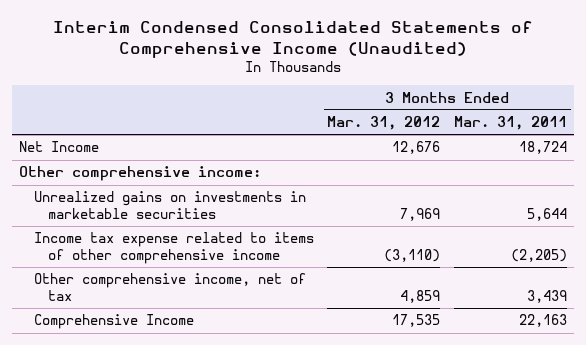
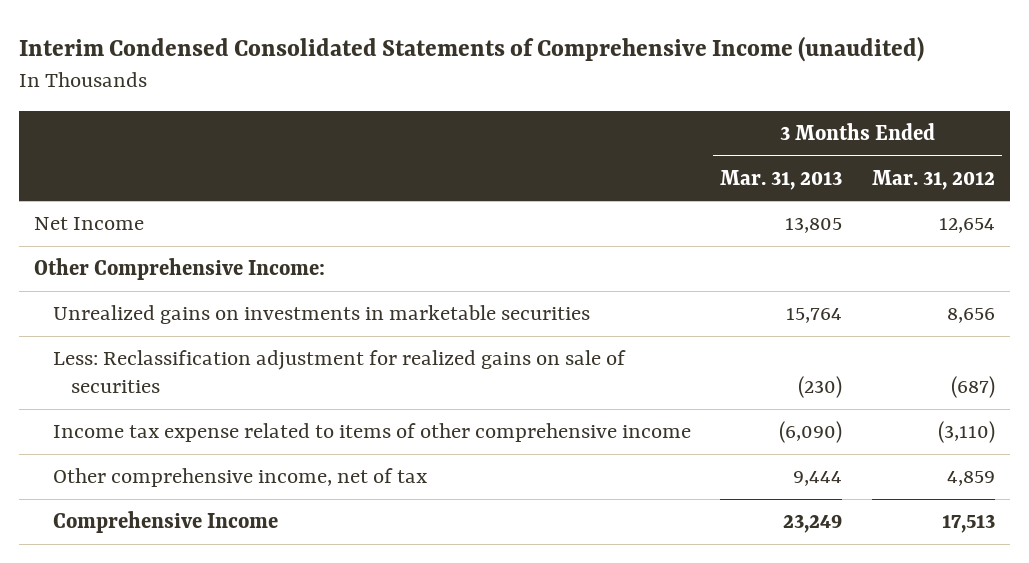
[53,21,534,58] Interim Condensed Consolidated Statements of Comprehensive Income (Unaudited) -> [19,35,925,62] Interim Condensed Consolidated Statements of Comprehensive Income (unaudited)
[454,116,568,131] Mar. 31, 2011 -> none
none -> [720,169,843,190] Mar. 31, 2013
[392,141,441,155] 12,676 -> [939,218,996,234] 12,654
[19,166,262,182] Other comprehensive income: -> [34,258,326,281] Other Comprehensive Income:
[400,207,441,221] 7,969 -> [947,308,996,324] 8,656
none -> [52,350,626,394] Less: Reclassification adjustment for realized gains on sale of securities
[392,314,441,328] 17,535 -> [942,514,996,534] 17,513

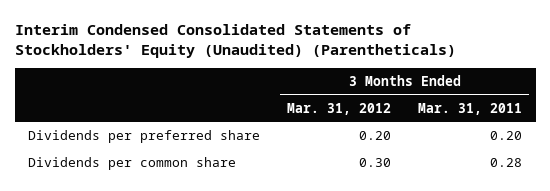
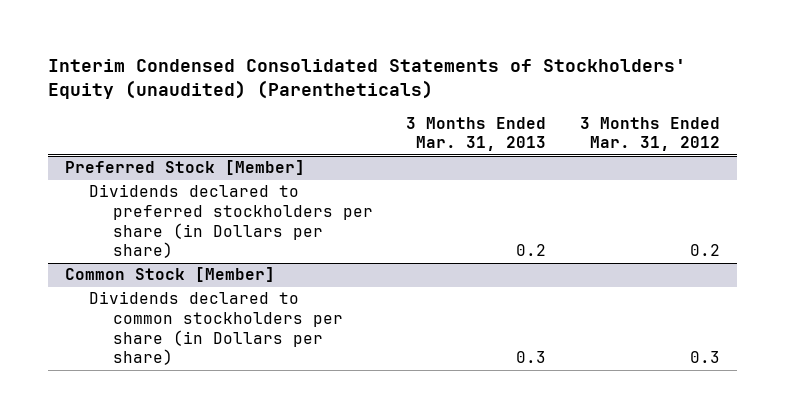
[14,23,456,58] Interim Condensed Consolidated Statements of Stockholders' Equity (Unaudited) (Parentheticals) -> [48,59,687,99] Interim Condensed Consolidated Statements of Stockholders' Equity (unaudited) (Parentheticals)
[418,102,523,115] Mar. 31, 2011 -> none
none -> [406,116,547,152] 3 Months Ended Mar. 31, 2013
none -> [64,160,305,176] Preferred Stock [Member]
[28,130,261,144] Dividends per preferred share -> [88,184,373,259] Dividends declared to preferred stockholders per share (in Dollars per share)
[359,131,392,141] 0.20 -> [689,244,720,257] 0.2
none -> [64,267,275,283] Common Stock [Member]
[28,157,237,171] Dividends per common share -> [88,291,343,366] Dividends declared to common stockholders per share (in Dollars per share)
[359,158,392,168] 0.30 -> [689,351,720,364] 0.3

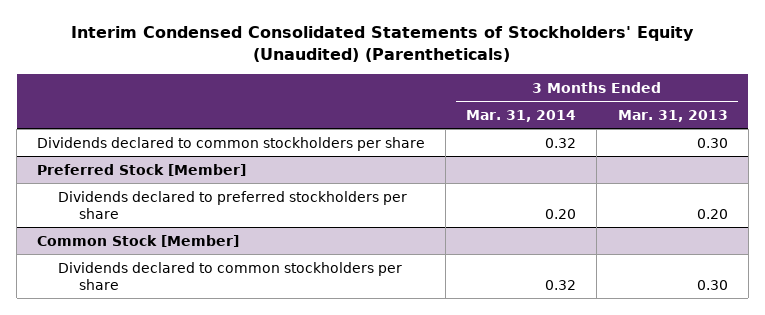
[48,59,687,99] Interim Condensed Consolidated Statements of Stockholders' Equity (unaudited) (Parentheticals) -> [71,26,695,63] Interim Condensed Consolidated Statements of Stockholders' Equity (Unaudited) (Parentheticals)
[579,116,720,152] 3 Months Ended Mar. 31, 2012 -> none
none -> [466,109,577,122] Mar. 31, 2014
none -> [37,136,426,151] Dividends declared to common stockholders per share
[88,184,373,259] Dividends declared to preferred stockholders per share (in Dollars per share) -> [58,190,408,220] Dividends declared to preferred stockholders per share
[516,244,547,257] 0.2 -> [696,209,728,220] 0.20
[88,291,343,366] Dividends declared to common stockholders per share (in Dollars per share) -> [58,261,403,291] Dividends declared to common stockholders per share
[516,351,547,364] 0.3 -> [696,280,728,291] 0.30

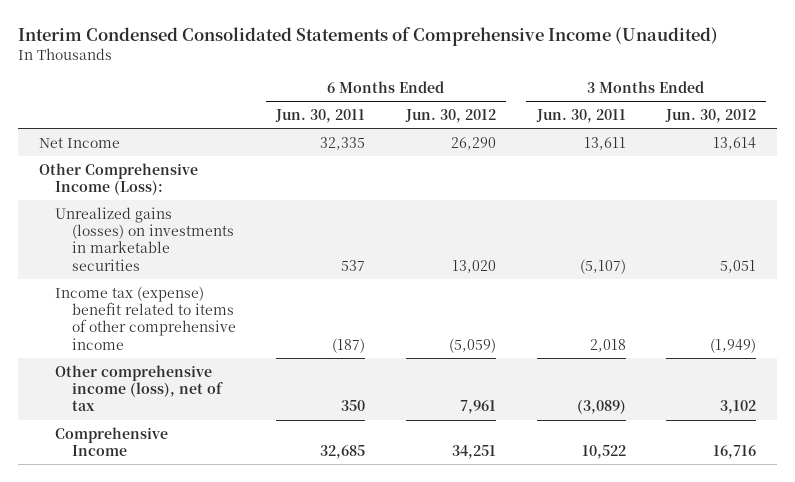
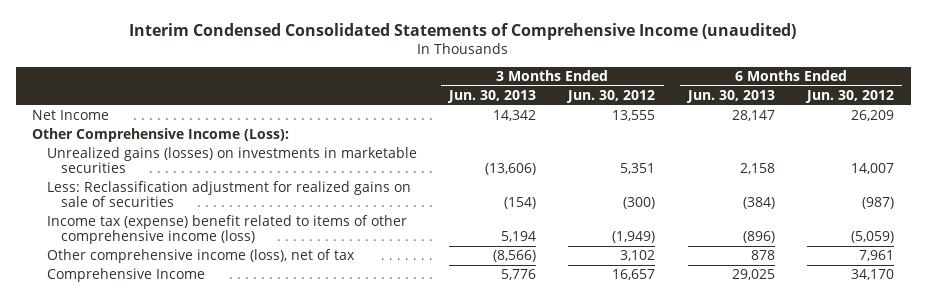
[18,26,719,46] Interim Condensed Consolidated Statements of Comprehensive Income (Unaudited) -> [129,23,797,41] Interim Condensed Consolidated Statements of Comprehensive Income (unaudited)
[275,108,366,123] Jun. 30, 2011 -> none
[535,108,626,123] Jun. 30, 2011 -> none
none -> [446,89,536,103] Jun. 30, 2013
none -> [685,89,775,103] Jun. 30, 2013
[450,136,496,150] 26,290 -> [851,110,895,122] 26,209
[713,136,757,150] 13,614 -> [612,110,656,122] 13,555
[451,259,496,273] 13,020 -> [851,163,895,175] 14,007
[720,259,757,273] 5,051 -> [620,163,656,175] 5,351
none -> [46,181,411,208] Less: Reclassification adjustment for realized gains on sale of securities
[55,285,236,350] Income tax (expense) benefit related to items of other comprehensive income -> [46,215,407,245] Income tax (expense) benefit related to items of other comprehensive income (loss)
[451,445,496,460] 34,251 -> [851,269,895,281] 34,170
[713,445,757,460] 16,716 -> [612,269,656,281] 16,657

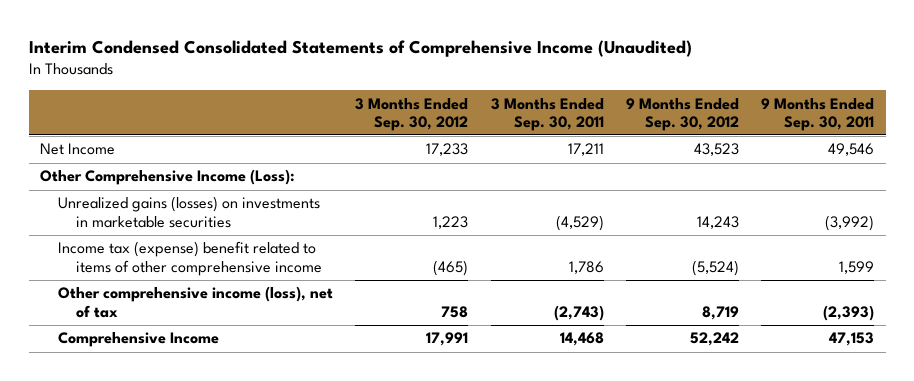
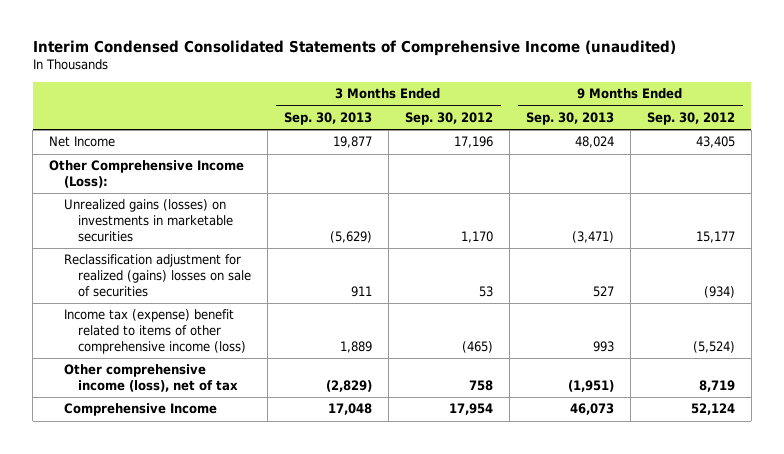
[28,39,692,57] Interim Condensed Consolidated Statements of Comprehensive Income (Unaudited) -> [32,40,676,57] Interim Condensed Consolidated Statements of Comprehensive Income (unaudited)
[490,97,604,131] 3 Months Ended Sep. 30, 2011 -> none
[761,97,875,131] 9 Months Ended Sep. 30, 2011 -> none
none -> [283,111,372,125] Sep. 30, 2013
none -> [525,111,614,125] Sep. 30, 2013
[426,143,469,157] 17,233 -> [453,136,493,149] 17,196
[693,143,739,157] 43,523 -> [695,136,735,149] 43,405
[433,215,469,229] 1,223 -> [460,230,493,243] 1,170
[696,215,739,229] 14,243 -> [695,230,735,243] 15,177
none -> [63,254,251,297] Reclassification adjustment for realized (gains) losses on sale of securities
[57,241,322,276] Income tax (expense) benefit related to items of other comprehensive income -> [63,309,246,354] Income tax (expense) benefit related to items of other comprehensive income (loss)
[426,332,469,347] 17,991 -> [448,403,493,416] 17,954
[689,332,739,347] 52,242 -> [690,403,735,416] 52,124

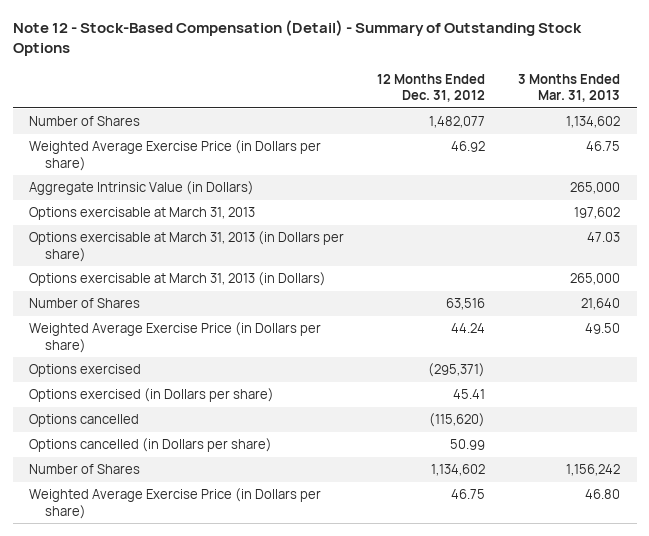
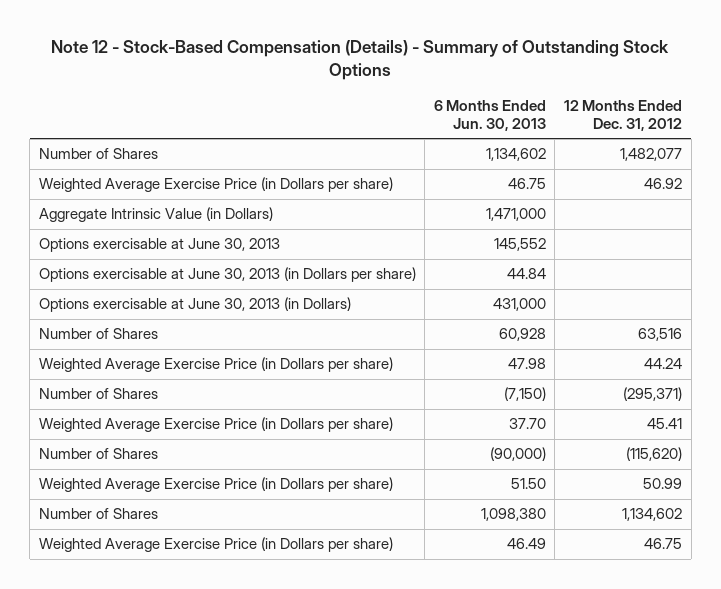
[12,19,582,57] Note 12 - Stock-Based Compensation (Detail) - Summary of Outstanding Stock Options -> [51,39,670,80] Note 12 - Stock-Based Compensation (Details) - Summary of Outstanding Stock Options
[518,73,621,102] 3 Months Ended Mar. 31, 2013 -> none
none -> [433,99,546,131] 6 Months Ended Jun. 30, 2013
[29,207,256,221] Options exercisable at March 31, 2013 -> [38,238,280,253] Options exercisable at June 30, 2013
[29,231,345,262] Options exercisable at March 31, 2013 (in Dollars per share) -> [38,267,416,283] Options exercisable at June 30, 2013 (in Dollars per share)
[29,272,327,287] Options exercisable at March 31, 2013 (in Dollars) -> [38,297,351,313] Options exercisable at June 30, 2013 (in Dollars)
[29,364,142,378] Options exercised -> [38,388,158,400] Number of Shares
[29,388,275,403] Options exercised (in Dollars per share) -> [38,417,393,433] Weighted Average Exercise Price (in Dollars per share)
[29,414,140,428] Options cancelled -> [38,448,158,460] Number of Shares
[29,438,273,453] Options cancelled (in Dollars per share) -> [38,477,393,493] Weighted Average Exercise Price (in Dollars per share)

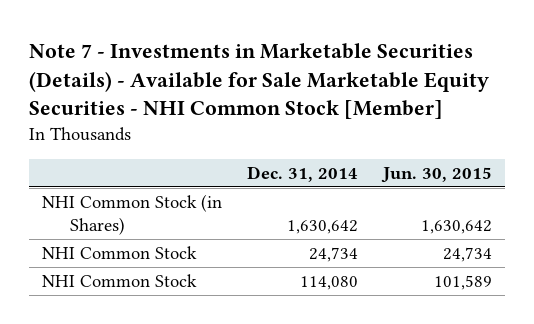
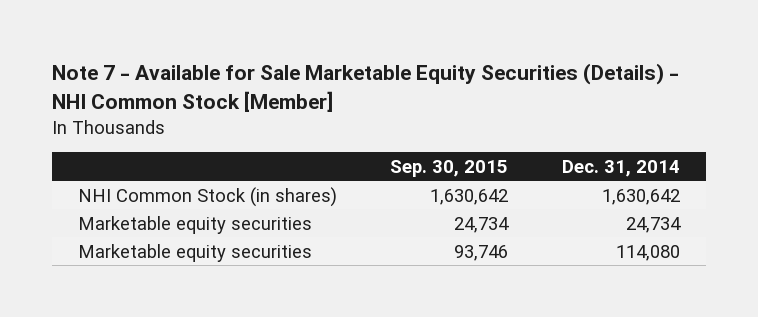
[29,42,490,120] Note 7 - Investments in Marketable Securities (Details) - Available for Sale Marketable Equity Securities - NHI Common Stock [Member] -> [51,63,679,113] Note 7 - Available for Sale Marketable Equity Securities (Details) - NHI Common Stock [Member]
[381,166,493,183] Jun. 30, 2015 -> none
none -> [390,159,509,177] Sep. 30, 2015
[41,193,222,235] NHI Common Stock (in Shares) -> [78,186,338,207] NHI Common Stock (in shares)
[41,245,197,259] NHI Common Stock -> [78,215,313,234] Marketable equity securities
[41,273,197,287] NHI Common Stock -> [78,243,313,262] Marketable equity securities

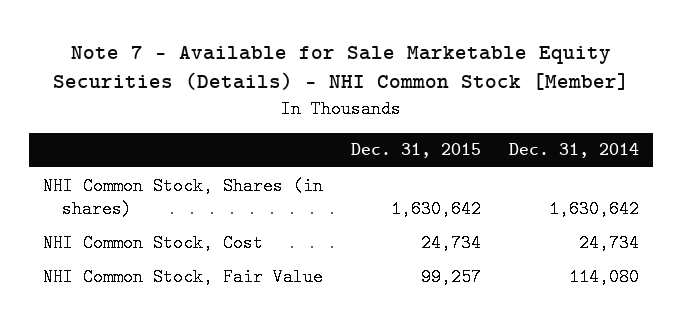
[390,159,509,177] Sep. 30, 2015 -> none
none -> [351,143,482,159] Dec. 31, 2015
[78,186,338,207] NHI Common Stock (in shares) -> [43,176,324,218] NHI Common Stock, Shares (in shares)
[78,215,313,234] Marketable equity securities -> [43,233,264,252] NHI Common Stock, Cost
[78,243,313,262] Marketable equity securities -> [43,267,324,286] NHI Common Stock, Fair Value

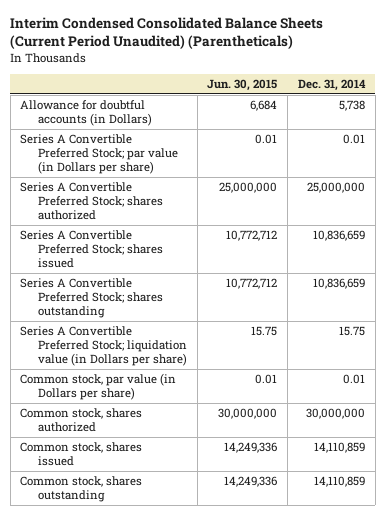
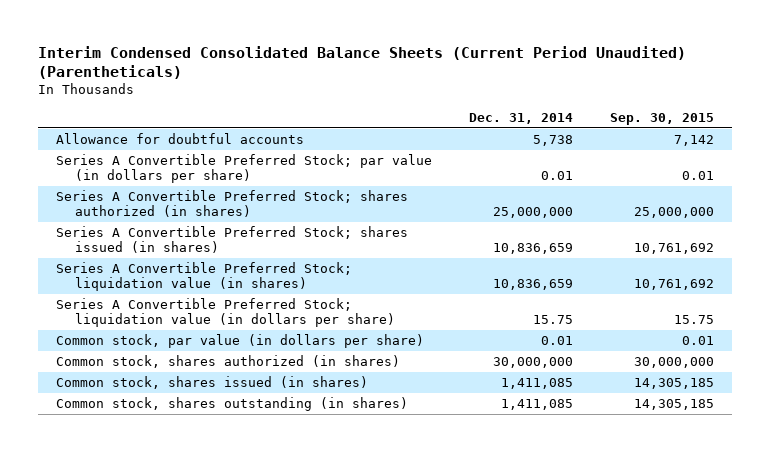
[207,78,278,91] Jun. 30, 2015 -> none
none -> [609,113,714,126] Sep. 30, 2015
[20,100,152,126] Allowance for doubtful accounts (in Dollars) -> [56,133,305,145] Allowance for doubtful accounts
[20,134,178,174] Series A Convertible Preferred Stock; par value (in Dollars per share) -> [56,154,433,183] Series A Convertible Preferred Stock; par value (in dollars per share)
[20,182,163,220] Series A Convertible Preferred Stock; shares authorized -> [56,190,409,217] Series A Convertible Preferred Stock; shares authorized (in shares)
[20,230,163,268] Series A Convertible Preferred Stock; shares issued -> [56,226,409,253] Series A Convertible Preferred Stock; shares issued (in shares)
[20,278,163,318] Series A Convertible Preferred Stock; shares outstanding -> [56,262,353,291] Series A Convertible Preferred Stock; liquidation value (in shares)
[20,326,187,366] Series A Convertible Preferred Stock; liquidation value (in Dollars per share) -> [56,298,396,327] Series A Convertible Preferred Stock; liquidation value (in dollars per share)
[20,373,177,400] Common stock, par value (in Dollars per share) -> [56,334,425,349] Common stock, par value (in dollars per share)
[20,408,143,432] Common stock, shares authorized -> [56,355,401,369] Common stock, shares authorized (in shares)
[20,442,143,466] Common stock, shares issued -> [56,376,369,390] Common stock, shares issued (in shares)
[313,442,365,454] 14,110,859 -> [501,378,574,390] 1,411,085
[20,476,143,502] Common stock, shares outstanding -> [56,397,409,412] Common stock, shares outstanding (in shares)
[313,476,365,488] 14,110,859 -> [501,399,574,411] 1,411,085

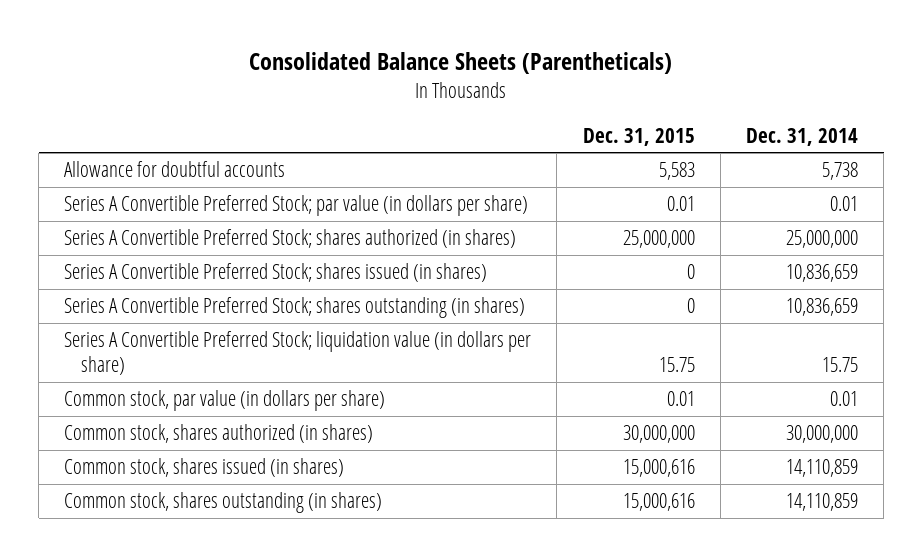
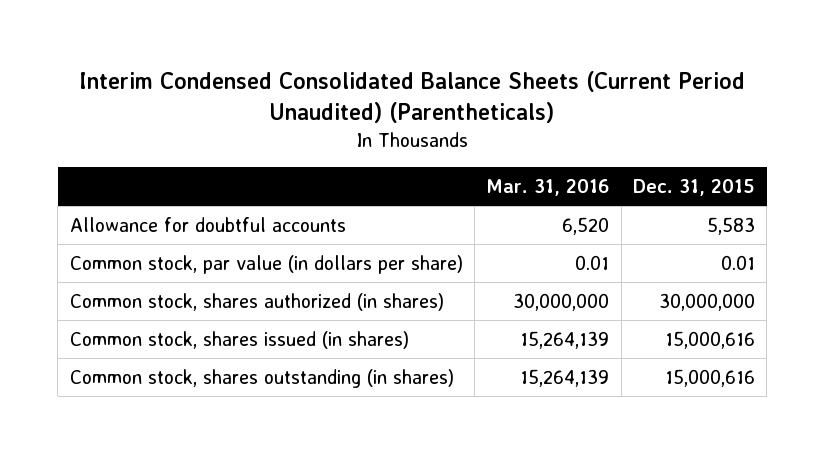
[249,52,673,75] Consolidated Balance Sheets (Parentheticals) -> [79,70,746,123] Interim Condensed Consolidated Balance Sheets (Current Period Unaudited) (Parentheticals)
[745,127,858,146] Dec. 31, 2014 -> none
none -> [486,178,610,196] Mar. 31, 2016
[64,195,529,217] Series A Convertible Preferred Stock; par value (in dollars per share) -> none
[64,229,517,249] Series A Convertible Preferred Stock; shares authorized (in shares) -> none
[64,263,488,283] Series A Convertible Preferred Stock; shares issued (in shares) -> none
[64,297,526,319] Series A Convertible Preferred Stock; shares outstanding (in shares) -> none
[64,331,532,376] Series A Convertible Preferred Stock; liquidation value (in dollars per share) -> none

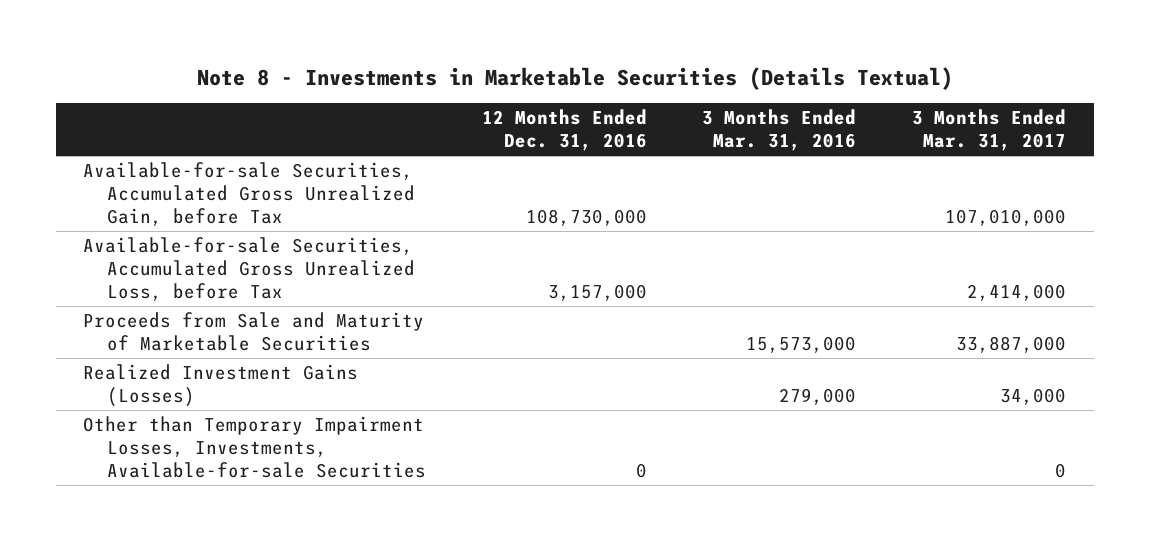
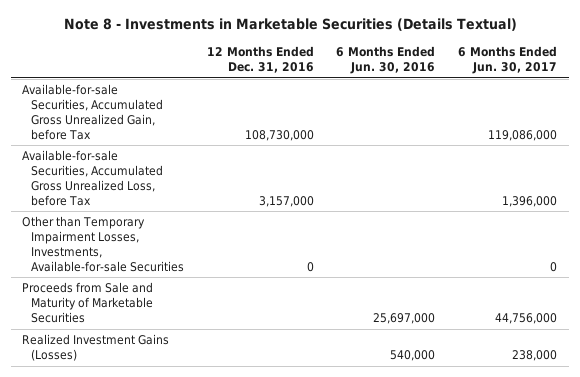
[702,109,857,152] 3 Months Ended Mar. 31, 2016 -> none
[911,109,1066,152] 3 Months Ended Mar. 31, 2017 -> none
none -> [336,45,436,74] 6 Months Ended Jun. 30, 2016
none -> [458,45,558,74] 6 Months Ended Jun. 30, 2017
[83,415,427,479] Other than Temporary Impairment Losses, Investments, Available-for-sale Securities -> [22,216,184,272] Other than Temporary Impairment Losses, Investments, Available-for-sale Securities

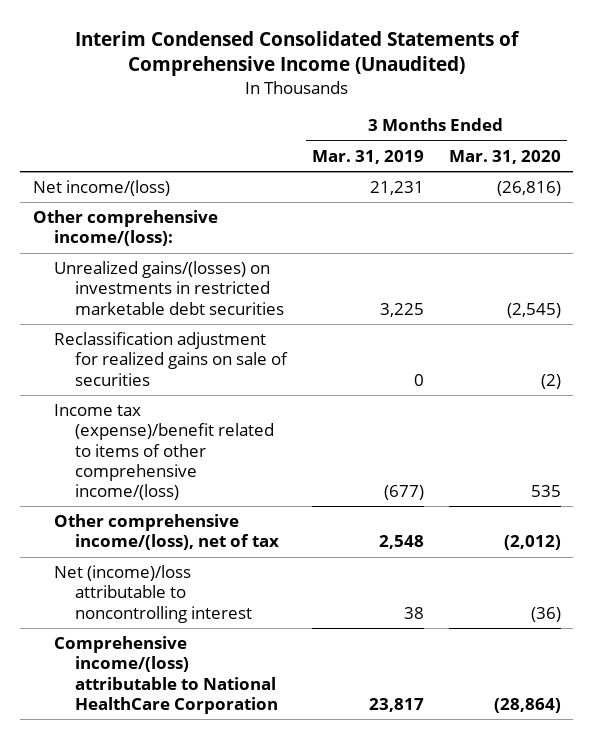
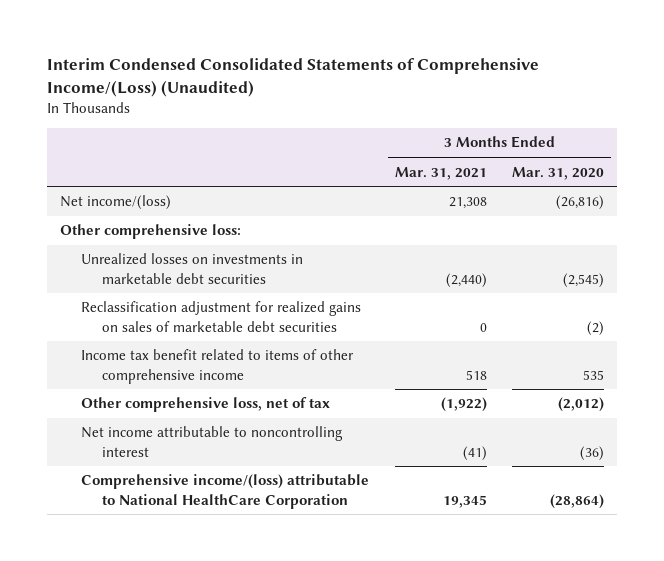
[74,30,520,77] Interim Condensed Consolidated Statements of Comprehensive Income (Unaudited) -> [47,58,540,97] Interim Condensed Consolidated Statements of Comprehensive Income/(Loss) (Unaudited)
[311,149,424,164] Mar. 31, 2019 -> none
none -> [394,166,487,180] Mar. 31, 2021
[33,210,219,247] Other comprehensive income/(loss): -> [59,224,241,240] Other comprehensive loss:
[53,261,284,315] Unrealized gains/(losses) on investments in restricted marketable debt securities -> [80,253,303,284] Unrealized losses on investments in marketable debt securities
[53,332,288,386] Reclassification adjustment for realized gains on sale of securities -> [80,301,361,332] Reclassification adjustment for realized gains on sales of marketable debt securities
[53,404,274,500] Income tax (expense)/benefit related to items of other comprehensive income/(loss) -> [80,349,354,384] Income tax benefit related to items of other comprehensive income
[53,514,279,551] Other comprehensive income/(loss), net of tax -> [80,397,330,413] Other comprehensive loss, net of tax
[53,565,252,623] Net (income)/loss attributable to noncontrolling interest -> [80,426,343,457] Net income attributable to noncontrolling interest

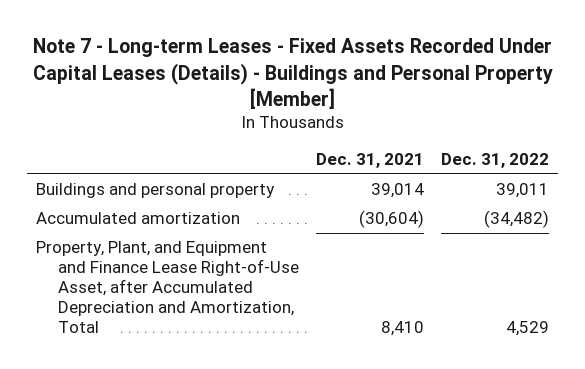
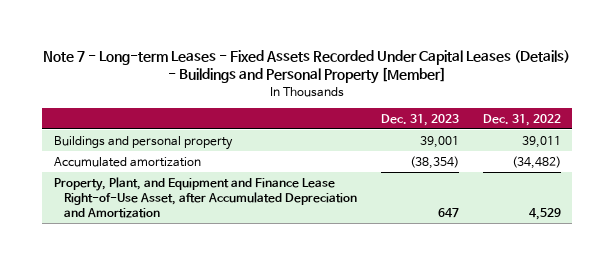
[316,153,425,169] Dec. 31, 2021 -> none
none -> [381,113,460,126] Dec. 31, 2023
[35,241,300,334] Property, Plant, and Equipment and Finance Lease Right-of-Use Asset, after Accumulated Depreciation and Amortization, Total -> [53,176,358,218] Property, Plant, and Equipment and Finance Lease Right-of-Use Asset, after Accumulated Depreciation and Amortization

